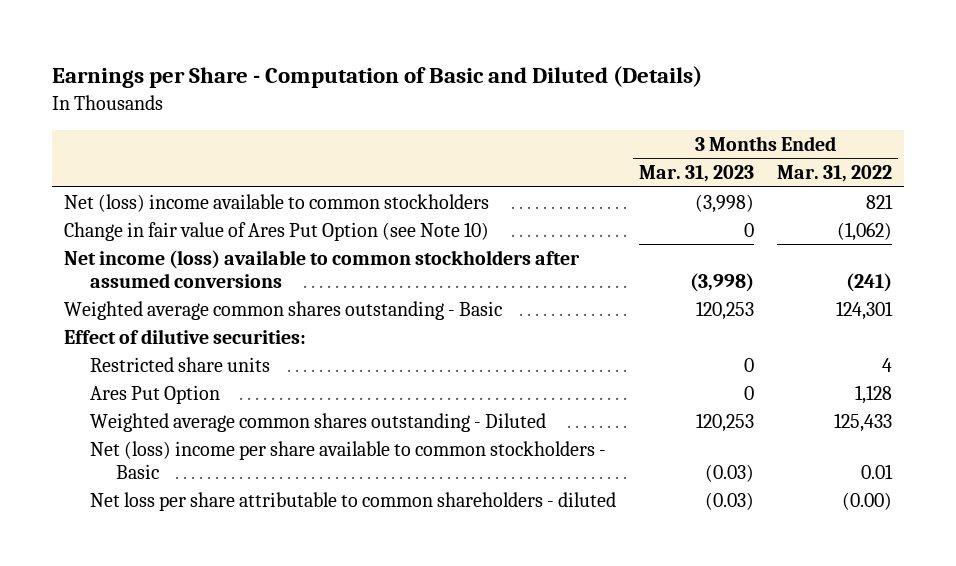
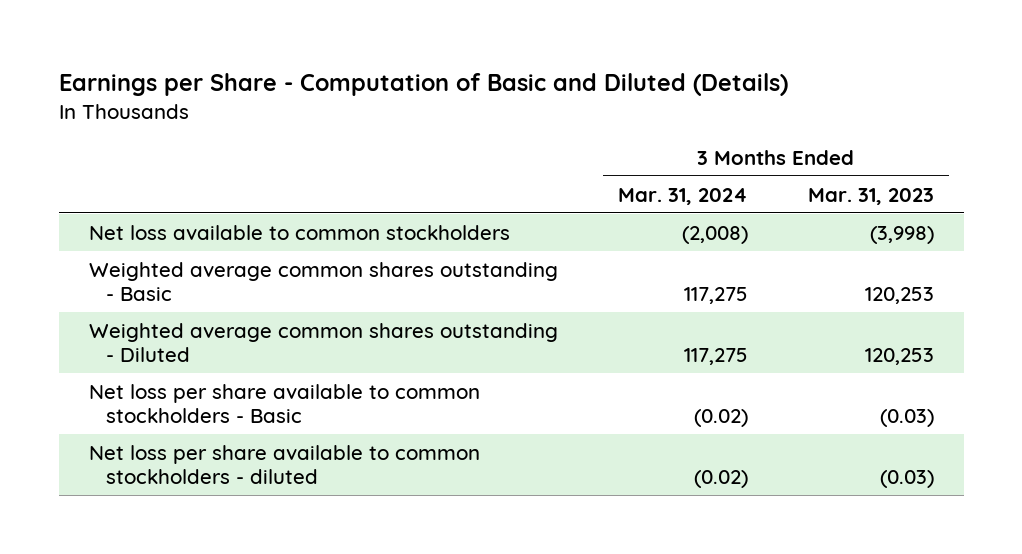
[777,165,893,183] Mar. 31, 2022 -> none
none -> [617,187,748,205] Mar. 31, 2024
[63,221,489,241] Change in fair value of Ares Put Option (see Note 10) -> none
[63,249,580,288] Net income (loss) available to common stockholders after assumed conversions -> none
[63,193,489,212] Net (loss) income available to common stockholders -> [88,224,510,240] Net loss available to common stockholders
[63,328,306,344] Effect of dilutive securities: -> none
[89,356,270,372] Restricted share units -> none
[89,384,220,404] Ares Put Option -> none
[89,440,606,479] Net (loss) income per share available to common stockholders - Basic -> [88,383,480,423] Net loss per share available to common stockholders - Basic
[89,491,616,511] Net loss per share attributable to common shareholders - diluted -> [88,444,480,484] Net loss per share available to common stockholders - diluted

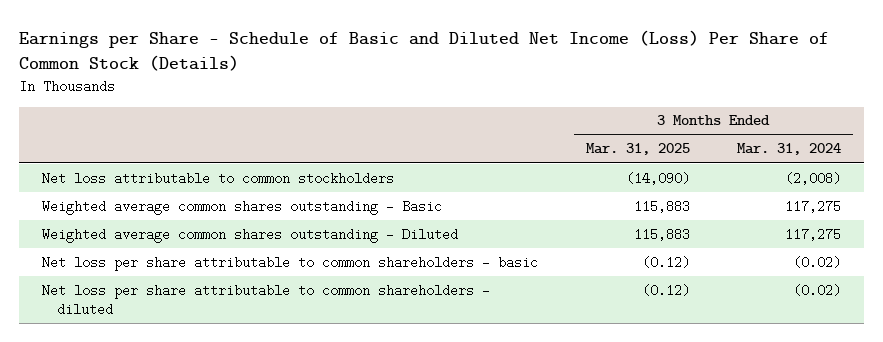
[58,72,788,96] Earnings per Share - Computation of Basic and Diluted (Details) -> [18,29,829,71] Earnings per Share - Schedule of Basic and Diluted Net Income (Loss) Per Share of Common Stock (Details)
[807,187,934,205] Mar. 31, 2023 -> none
none -> [585,143,690,156] Mar. 31, 2025
[88,224,510,240] Net loss available to common stockholders -> [42,171,395,185] Net loss attributable to common stockholders
[88,383,480,423] Net loss per share available to common stockholders - Basic -> [42,255,539,271] Net loss per share attributable to common shareholders - basic
[88,444,480,484] Net loss per share available to common stockholders - diluted -> [42,283,491,316] Net loss per share attributable to common shareholders - diluted

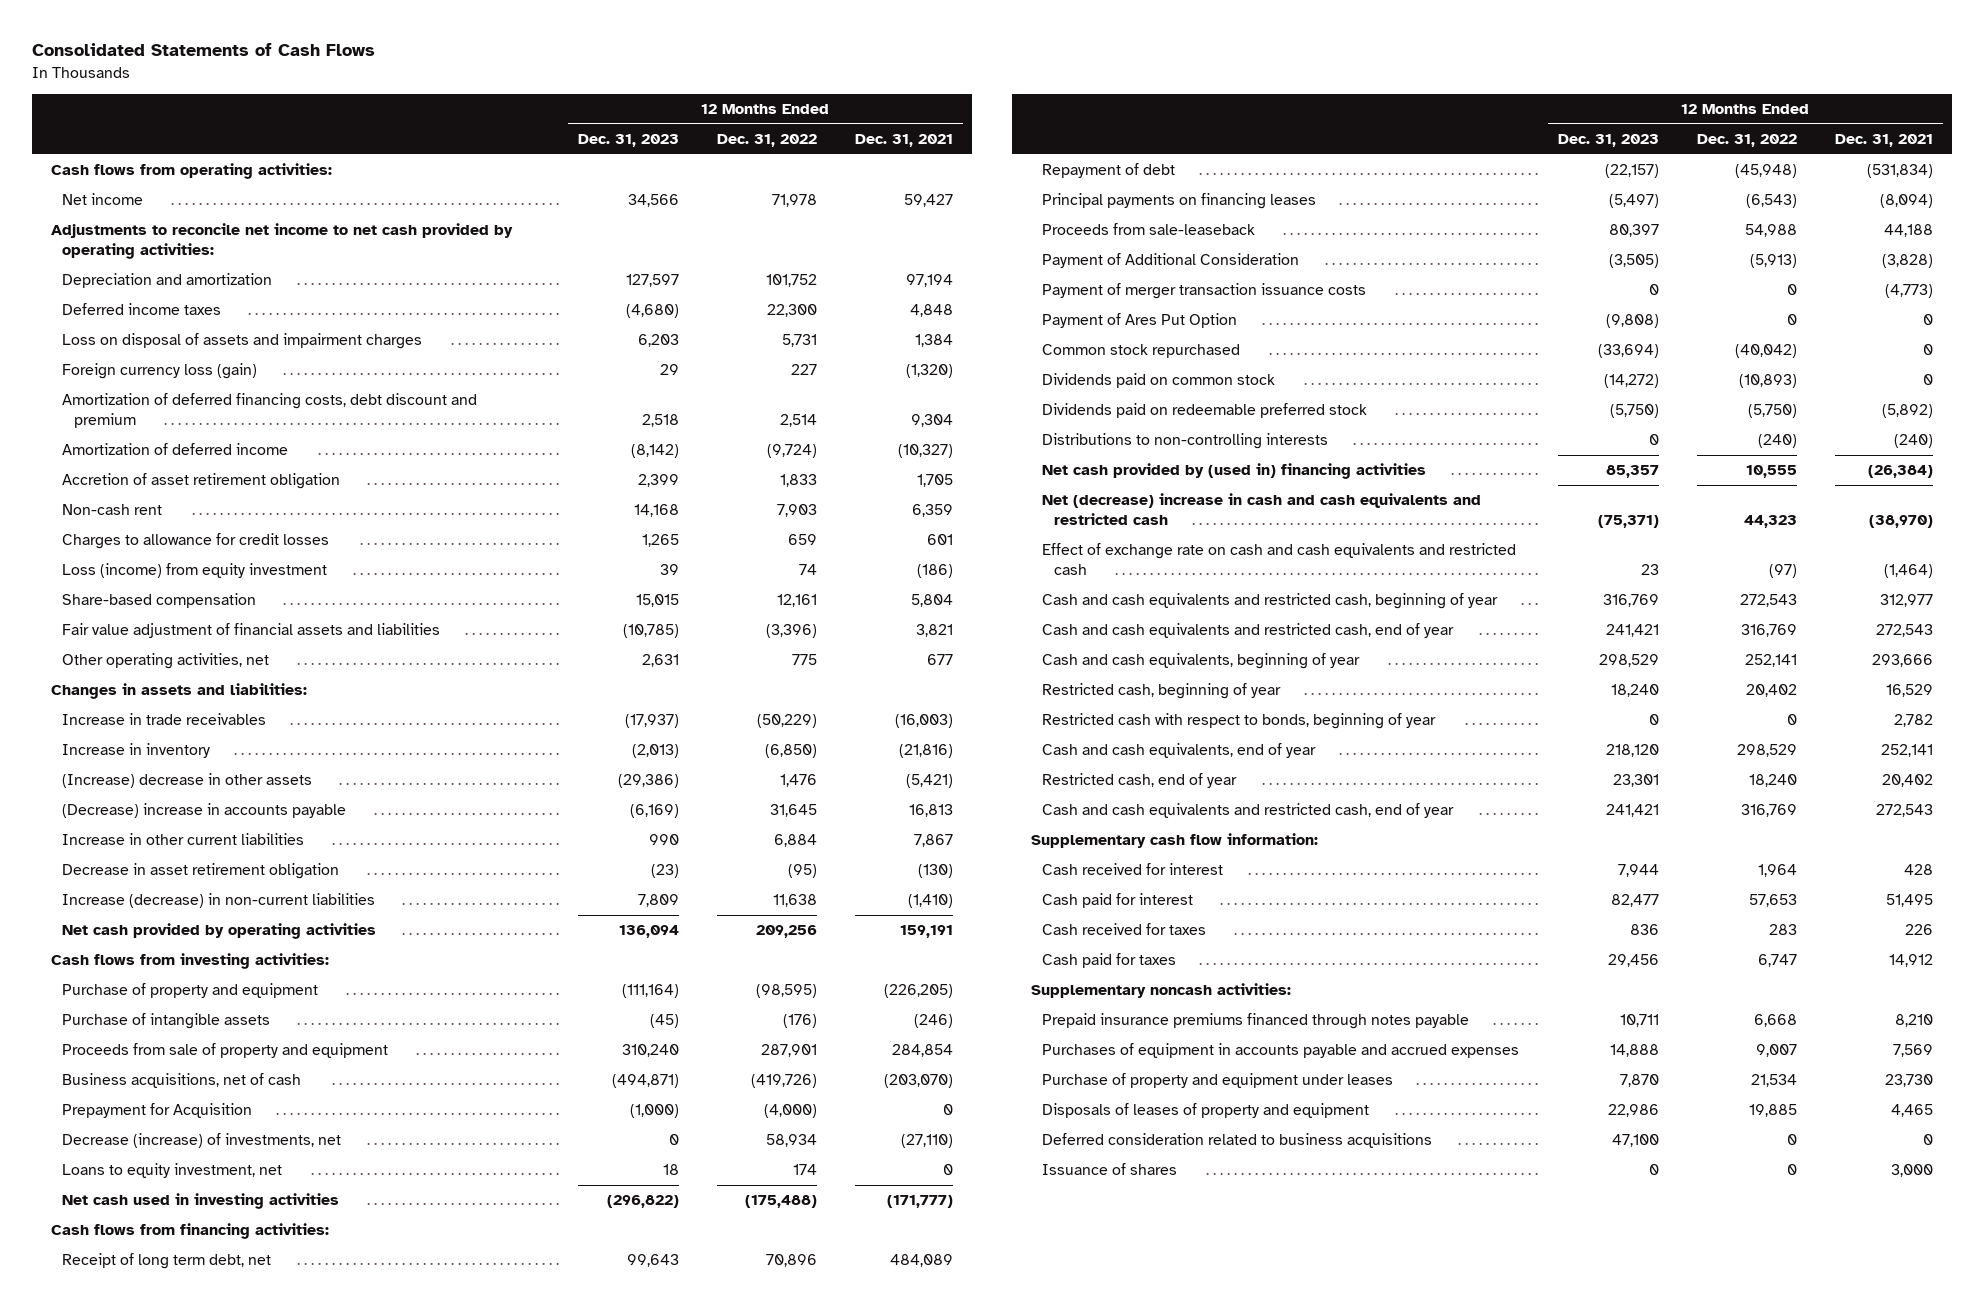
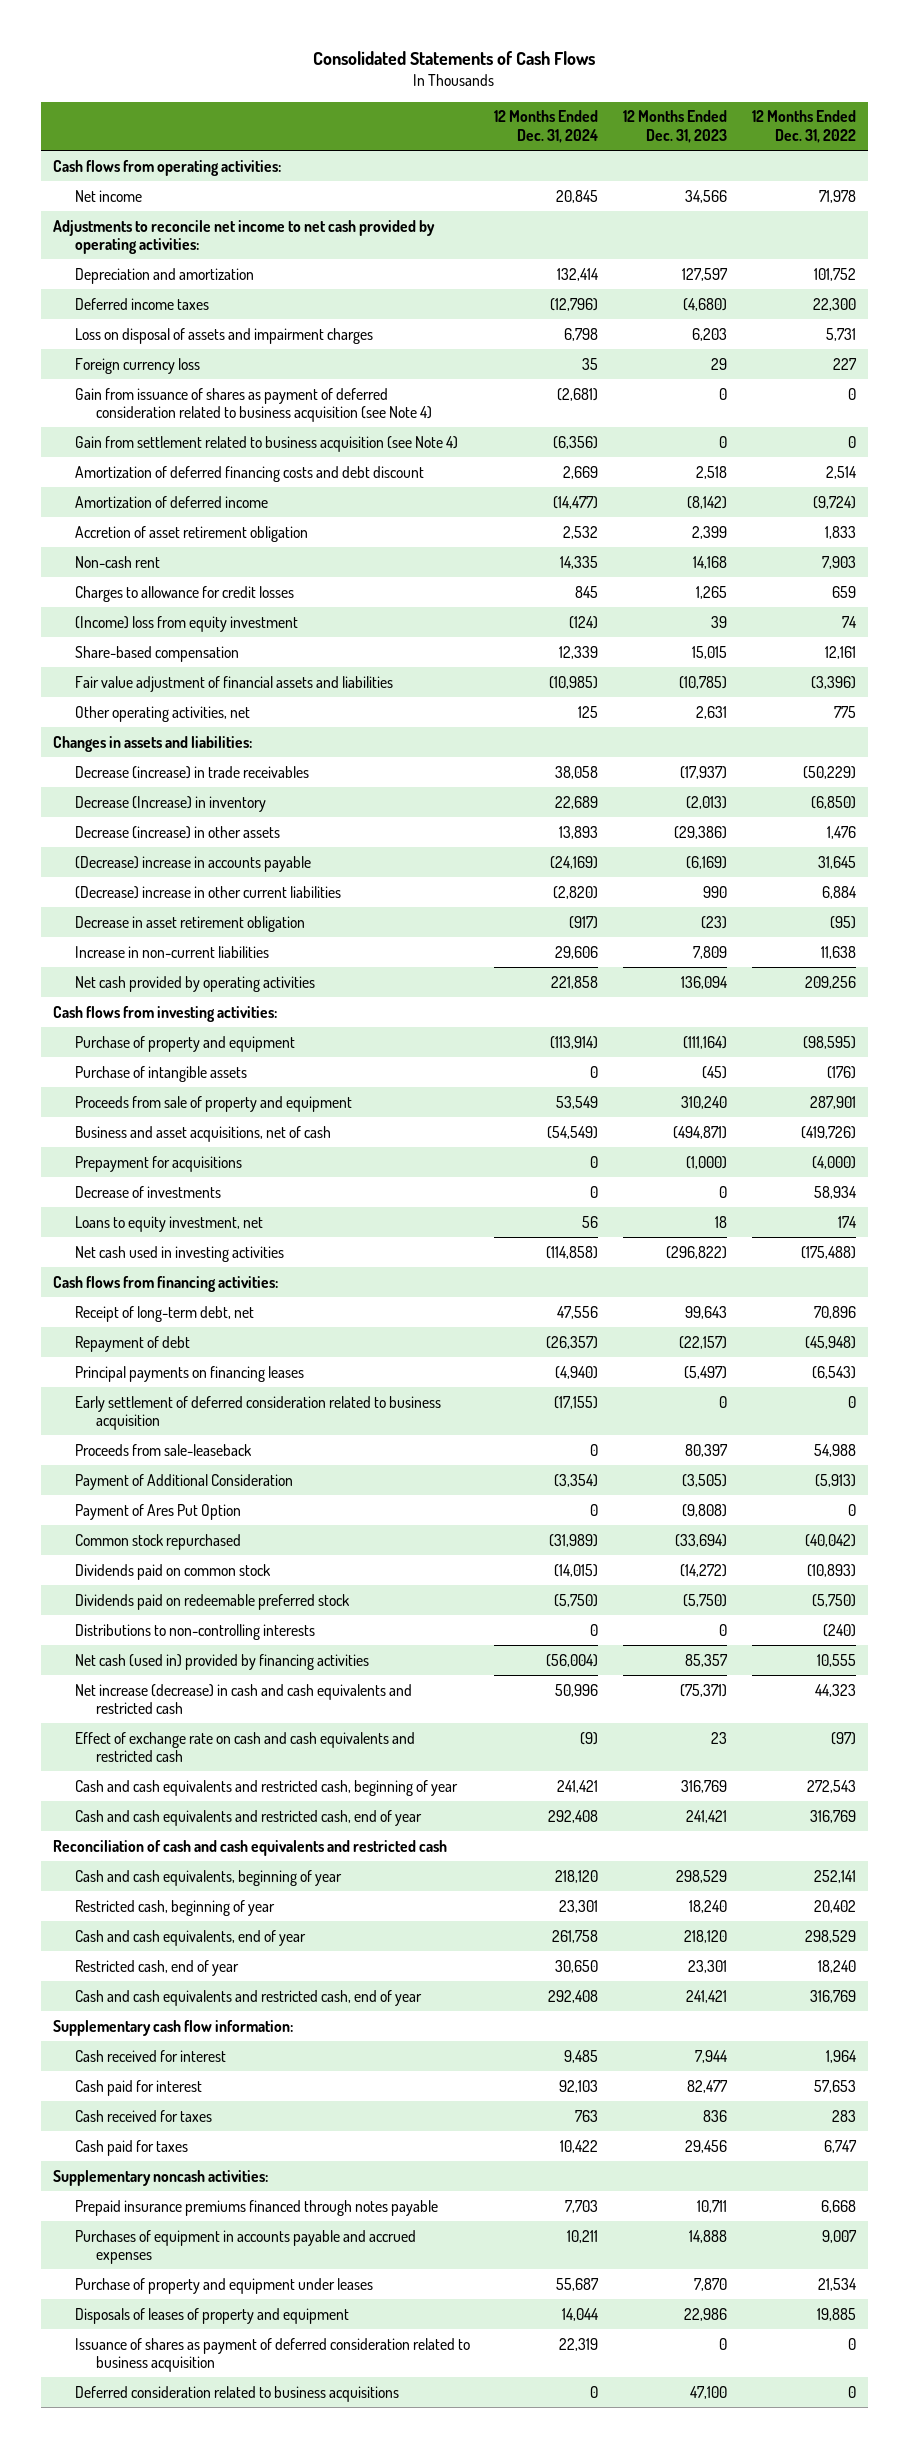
[855,134,954,148] Dec. 31, 2021 -> none
none -> [494,110,599,144] 12 Months Ended Dec. 31, 2024
[62,363,258,380] Foreign currency loss (gain) -> [74,357,200,374] Foreign currency loss
none -> [74,387,433,423] Gain from issuance of shares as payment of deferred consideration related to business acquisition (see Note 4)
none -> [74,435,458,452] Gain from settlement related to business acquisition (see Note 4)
[62,393,478,429] Amortization of deferred financing costs, debt discount and premium -> [74,465,424,482] Amortization of deferred financing costs and debt discount
[62,563,328,579] Loss (income) from equity investment -> [74,615,298,632] (Income) loss from equity investment
[62,713,267,726] Increase in trade receivables -> [74,765,309,779] Decrease (increase) in trade receivables
[62,743,211,759] Increase in inventory -> [74,795,266,812] Decrease (Increase) in inventory
[62,773,313,789] (Increase) decrease in other assets -> [74,825,280,839] Decrease (increase) in other assets
[62,833,305,846] Increase in other current liabilities -> [74,885,341,899] (Decrease) increase in other current liabilities
[62,893,376,909] Increase (decrease) in non-current liabilities -> [74,945,269,958] Increase in non-current liabilities
[62,1073,302,1089] Business acquisitions, net of cash -> [74,1125,331,1142] Business and asset acquisitions, net of cash
[62,1103,253,1119] Prepayment for Acquisition -> [74,1155,242,1172] Prepayment for acquisitions
[62,1133,342,1149] Decrease (increase) of investments, net -> [74,1185,221,1198] Decrease of investments
[62,1253,272,1270] Receipt of long term debt, net -> [74,1305,254,1322] Receipt of long-term debt, net
none -> [74,1395,441,1431] Early settlement of deferred consideration related to business acquisition
[1042,283,1367,300] Payment of merger transaction issuance costs -> none
[1042,463,1427,480] Net cash provided by (used in) financing activities -> [74,1653,369,1670] Net cash (used in) provided by financing activities
[1042,493,1482,526] Net (decrease) increase in cash and cash equivalents and restricted cash -> [74,1683,412,1715] Net increase (decrease) in cash and cash equivalents and restricted cash
none -> [52,1839,447,1856] Reconciliation of cash and cash equivalents and restricted cash
[1042,713,1437,730] Restricted cash with respect to bonds, beginning of year -> none
none -> [74,2337,470,2373] Issuance of shares as payment of deferred consideration related to business acquisition
[1042,1163,1178,1176] Issuance of shares -> none

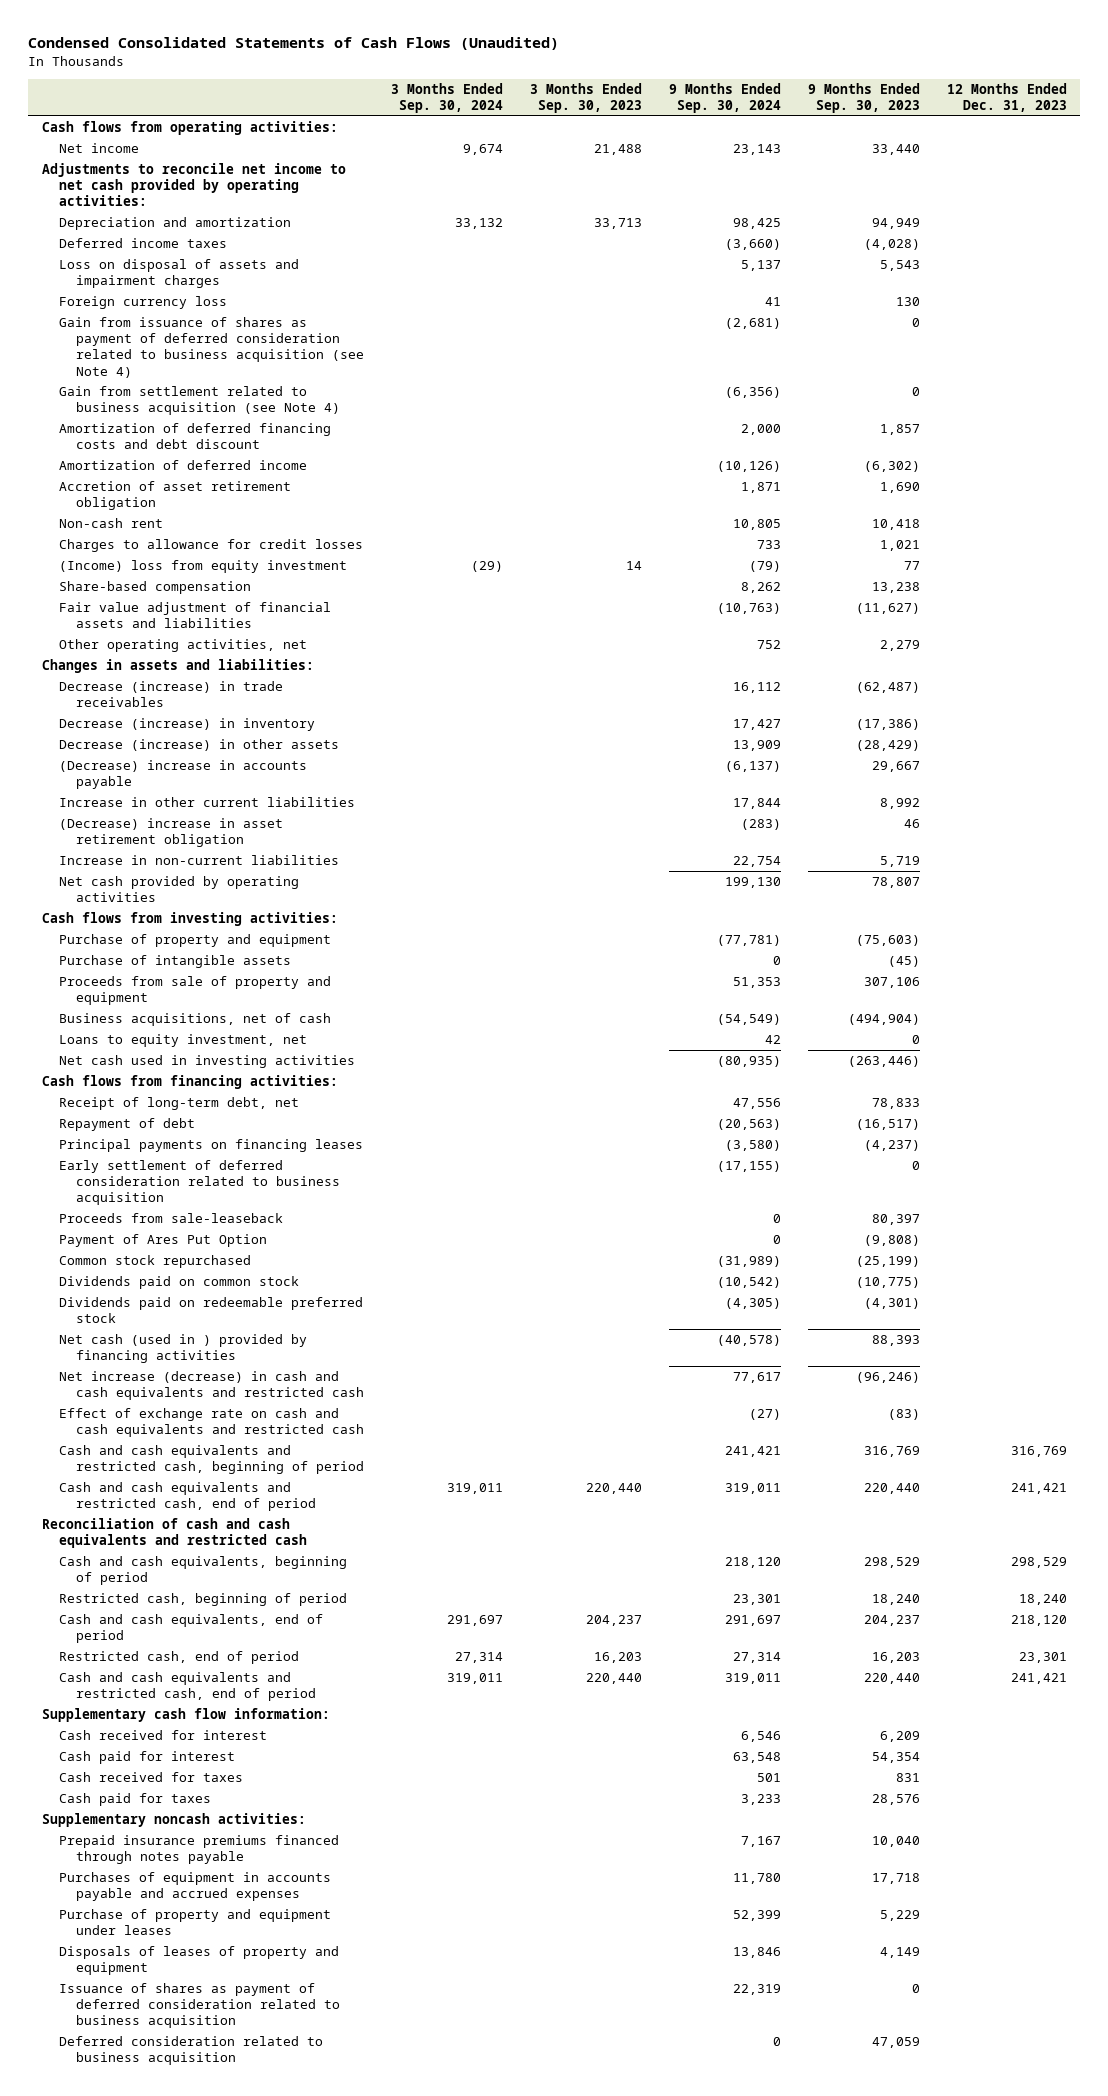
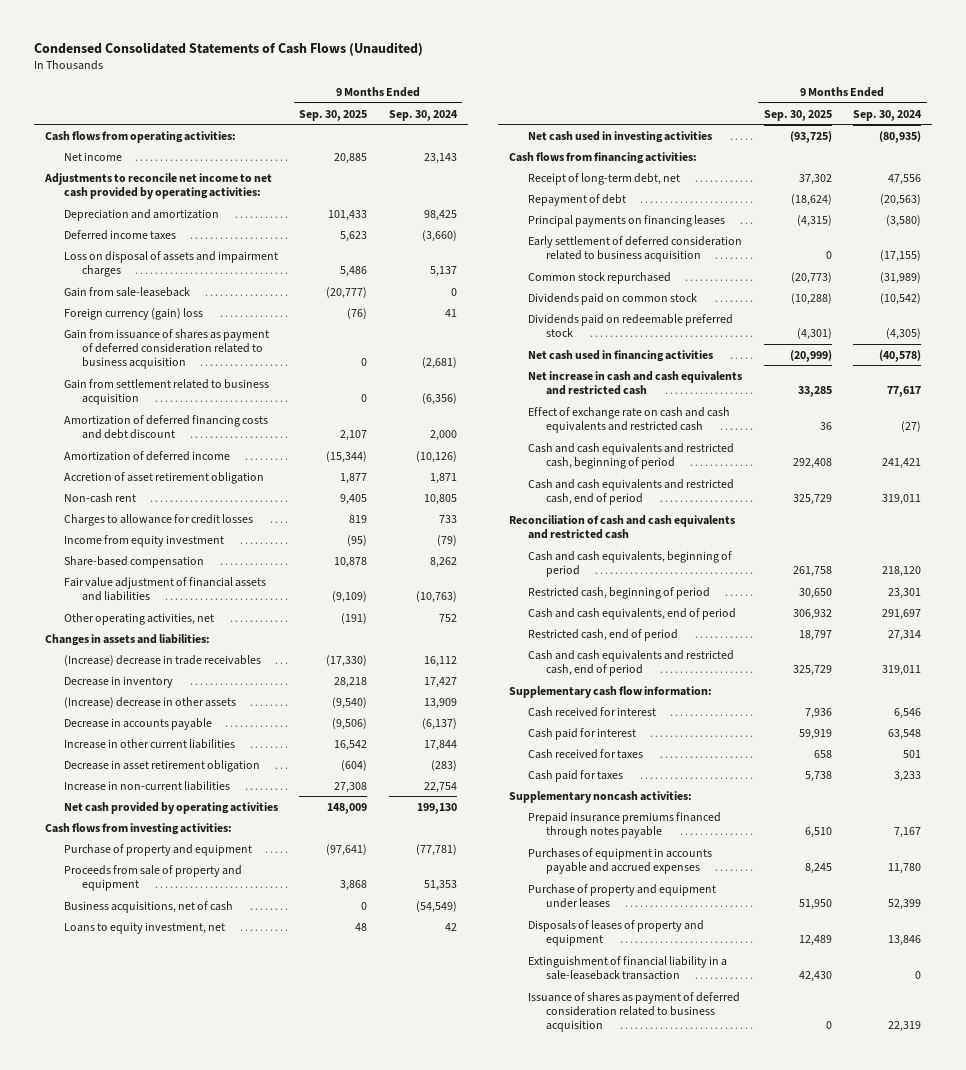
[390,82,503,114] 3 Months Ended Sep. 30, 2024 -> none
[529,82,642,114] 3 Months Ended Sep. 30, 2023 -> none
[807,82,920,114] 9 Months Ended Sep. 30, 2023 -> none
[946,82,1067,113] 12 Months Ended Dec. 31, 2023 -> none
none -> [299,109,368,121] Sep. 30, 2025
none -> [63,286,190,297] Gain from sale-leaseback
[58,296,227,310] Foreign currency loss -> [63,307,203,320] Foreign currency (gain) loss
[58,317,364,378] Gain from issuance of shares as payment of deferred consideration related to business acquisition (see Note 4) -> [63,328,269,370] Gain from issuance of shares as payment of deferred consideration related to business acquisition
[58,386,340,416] Gain from settlement related to business acquisition (see Note 4) -> [63,378,269,406] Gain from settlement related to business acquisition
[58,560,347,574] (Income) loss from equity investment -> [63,534,224,547] Income from equity investment
[58,681,283,708] Decrease (increase) in trade receivables -> [63,654,261,666] (Increase) decrease in trade receivables
[58,718,315,732] Decrease (increase) in inventory -> [63,675,173,688] Decrease in inventory
[58,739,339,752] Decrease (increase) in other assets -> [63,696,236,708] (Increase) decrease in other assets
[58,760,307,790] (Decrease) increase in accounts payable -> [63,717,212,730] Decrease in accounts payable
[58,818,283,848] (Decrease) increase in asset retirement obligation -> [63,759,260,772] Decrease in asset retirement obligation
[58,955,291,969] Purchase of intangible assets -> none
[58,1213,283,1224] Proceeds from sale-leaseback -> none
[58,1234,267,1248] Payment of Ares Put Option -> none
[58,1334,307,1364] Net cash (used in ) provided by financing activities -> [527,349,713,362] Net cash used in financing activities
[58,1371,364,1401] Net increase (decrease) in cash and cash equivalents and restricted cash -> [527,370,742,396] Net increase in cash and cash equivalents and restricted cash
none -> [527,955,727,981] Extinguishment of financial liability in a sale-leaseback transaction
[58,2036,323,2066] Deferred consideration related to business acquisition -> none

